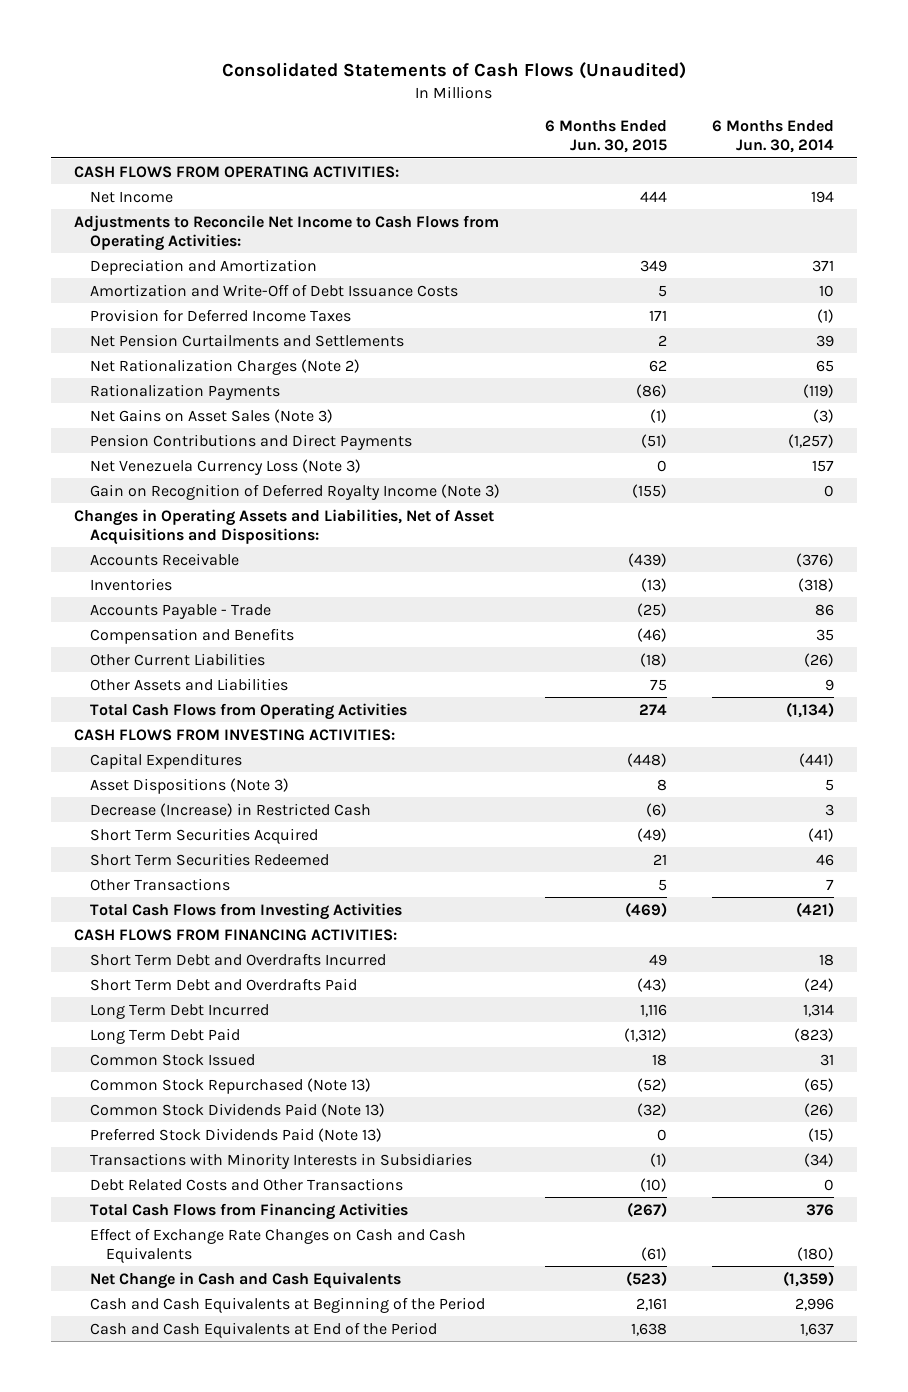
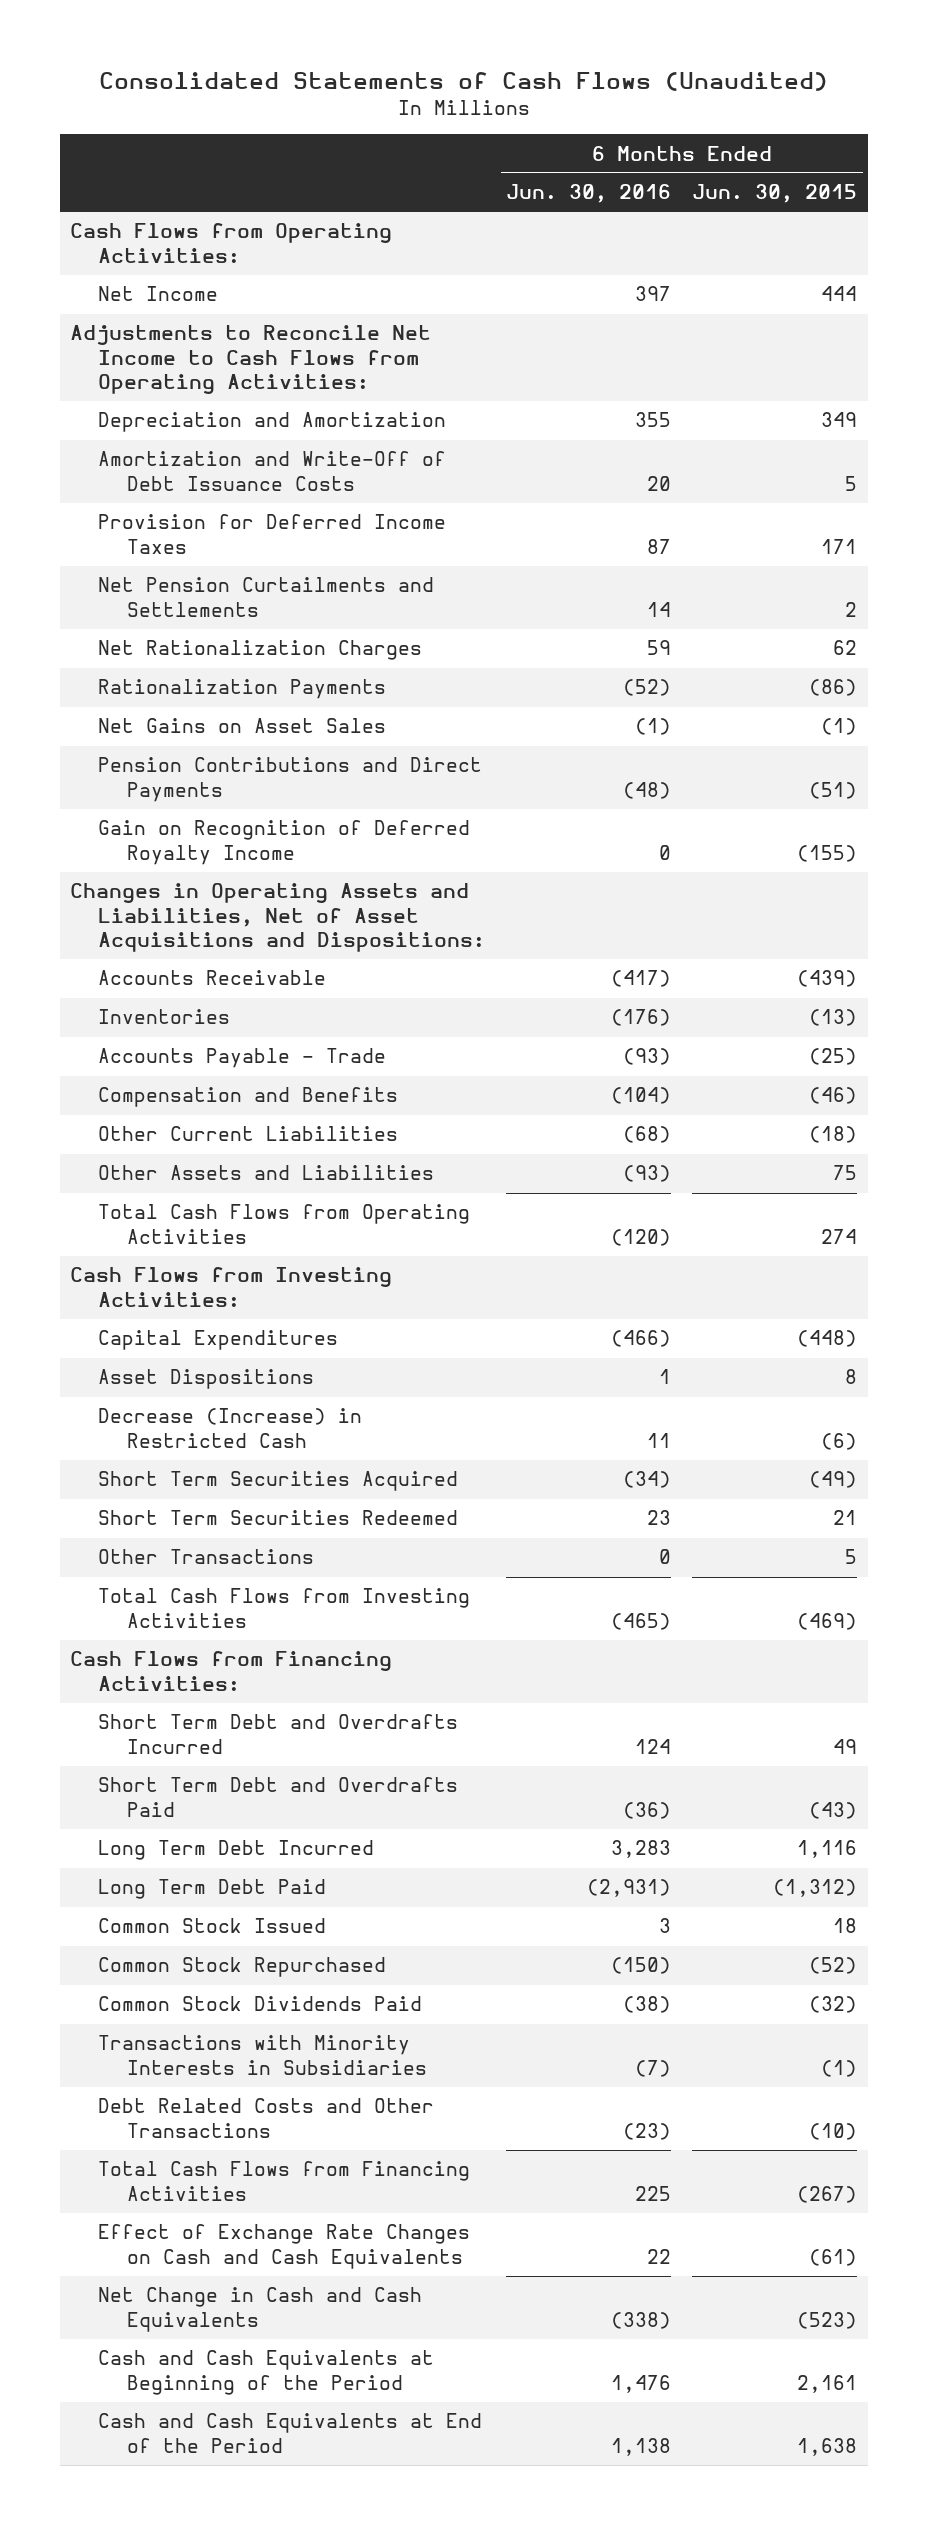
[712,120,835,154] 6 Months Ended Jun. 30, 2014 -> none
none -> [506,184,672,204] Jun. 30, 2016
[73,165,399,178] CASH FLOWS FROM OPERATING ACTIVITIES: -> [70,223,393,263] Cash Flows from Operating Activities:
[89,358,360,375] Net Rationalization Charges (Note 2) -> [98,640,423,661] Net Rationalization Charges
[89,408,333,423] Net Gains on Asset Sales (Note 3) -> [98,718,387,734] Net Gains on Asset Sales
[89,458,361,475] Net Venezuela Currency Loss (Note 3) -> none
[89,483,500,500] Gain on Recognition of Deferred Royalty Income (Note 3) -> [98,820,471,865] Gain on Recognition of Deferred Royalty Income
[73,728,395,741] CASH FLOWS FROM INVESTING ACTIVITIES: -> [70,1267,393,1307] Cash Flows from Investing Activities:
[89,777,289,794] Asset Dispositions (Note 3) -> [98,1369,315,1390] Asset Dispositions
[73,928,397,941] CASH FLOWS FROM FINANCING ACTIVITIES: -> [70,1651,393,1691] Cash Flows from Financing Activities:
[89,1127,382,1142] Preferred Stock Dividends Paid (Note 13) -> none
[89,1077,371,1094] Common Stock Repurchased (Note 13) -> [98,1957,387,1978] Common Stock Repurchased
[89,1102,385,1117] Common Stock Dividends Paid (Note 13) -> [98,1996,423,2012] Common Stock Dividends Paid

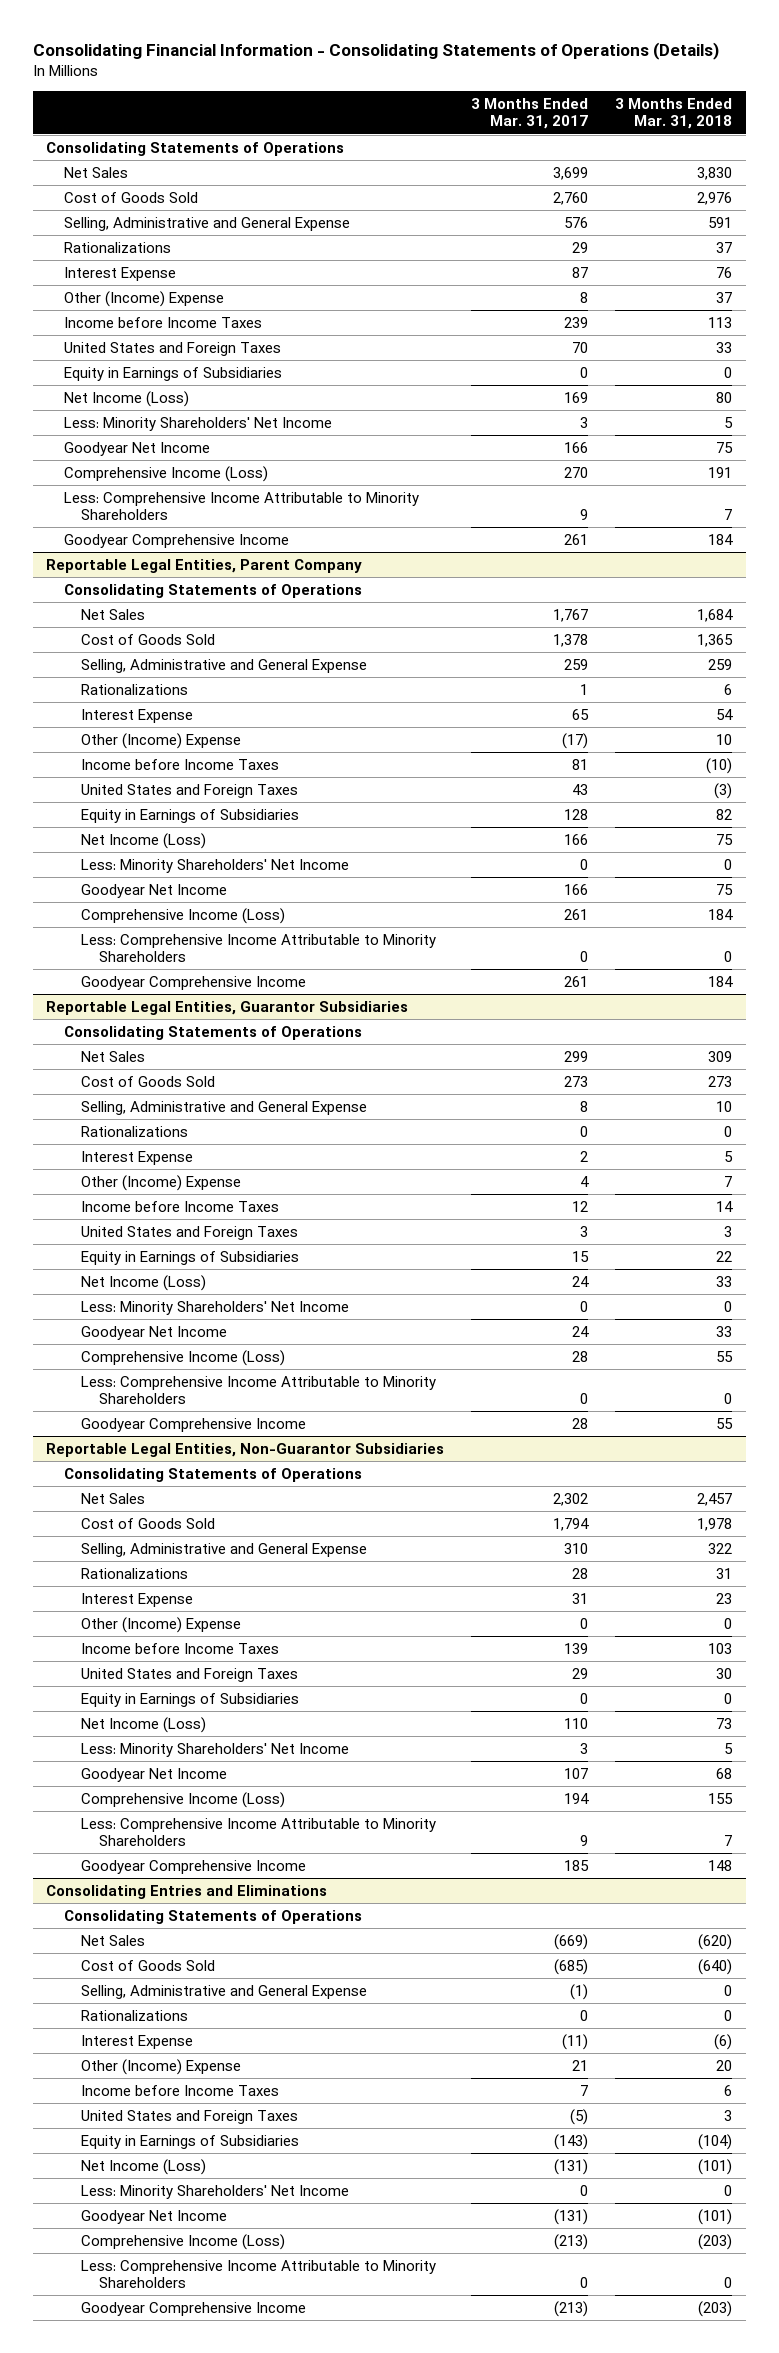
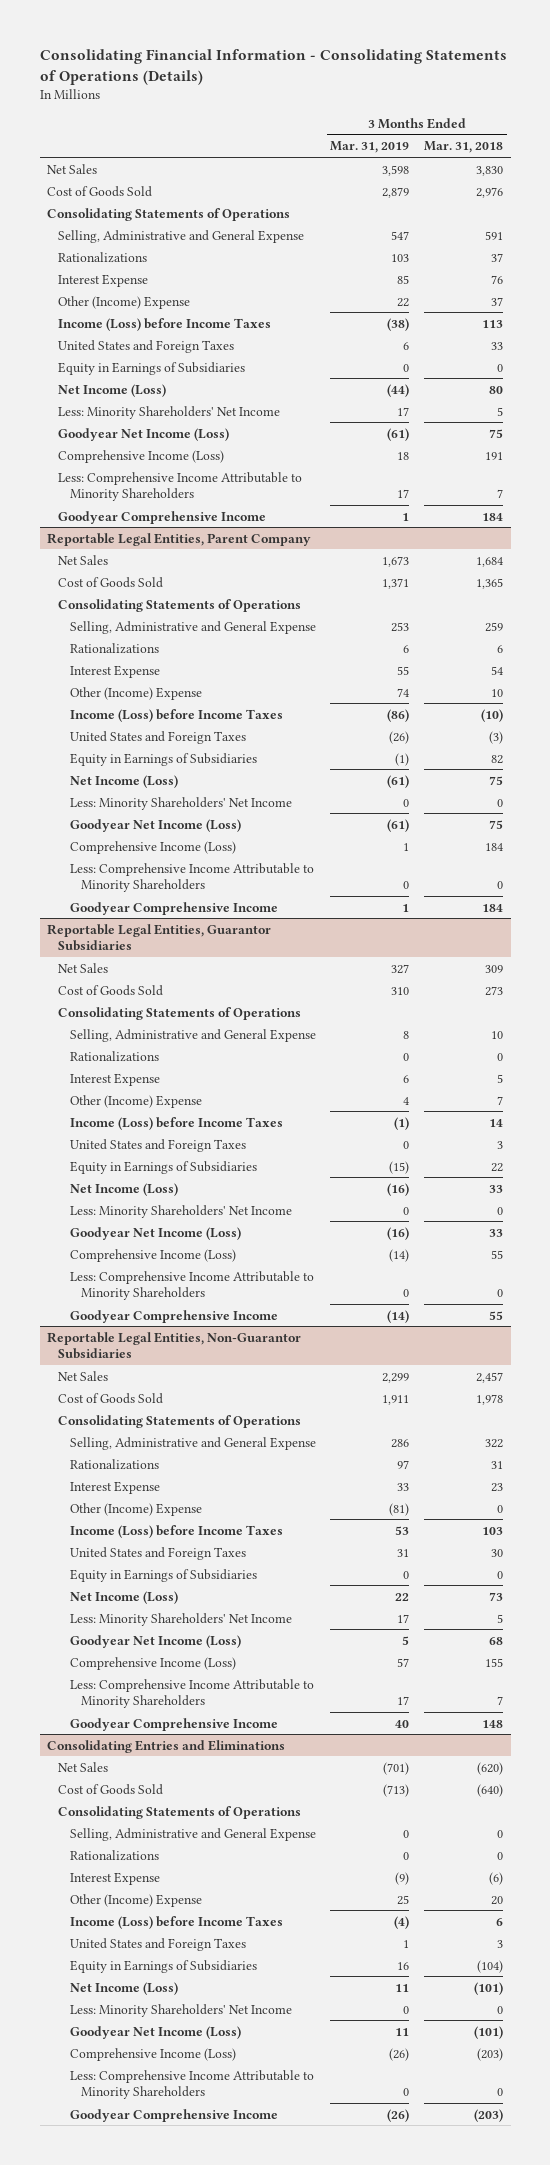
[471,98,589,130] 3 Months Ended Mar. 31, 2017 -> none
none -> [330,141,410,154] Mar. 31, 2019
[46,141,345,156] Consolidating Statements of Operations -> [47,207,291,221] Consolidating Statements of Operations
[63,316,262,328] Income before Income Taxes -> [58,317,272,331] Income (Loss) before Income Taxes
[63,441,210,456] Goodyear Net Income -> [58,427,230,441] Goodyear Net Income (Loss)
[63,583,362,598] Consolidating Statements of Operations -> [58,598,302,612] Consolidating Statements of Operations
[81,758,280,770] Income before Income Taxes -> [69,708,283,722] Income (Loss) before Income Taxes
[81,883,228,898] Goodyear Net Income -> [69,818,241,832] Goodyear Net Income (Loss)
[63,1025,362,1040] Consolidating Statements of Operations -> [58,1006,302,1020] Consolidating Statements of Operations
[81,1200,280,1212] Income before Income Taxes -> [69,1116,283,1130] Income (Loss) before Income Taxes
[81,1325,228,1340] Goodyear Net Income -> [69,1226,241,1240] Goodyear Net Income (Loss)
[63,1467,362,1482] Consolidating Statements of Operations -> [58,1414,302,1428] Consolidating Statements of Operations
[81,1642,280,1654] Income before Income Taxes -> [69,1524,283,1538] Income (Loss) before Income Taxes
[81,1767,228,1782] Goodyear Net Income -> [69,1634,241,1648] Goodyear Net Income (Loss)
[63,1909,362,1924] Consolidating Statements of Operations -> [58,1805,302,1819] Consolidating Statements of Operations
[81,2084,280,2096] Income before Income Taxes -> [69,1915,283,1929] Income (Loss) before Income Taxes
[81,2209,228,2224] Goodyear Net Income -> [69,2025,241,2039] Goodyear Net Income (Loss)

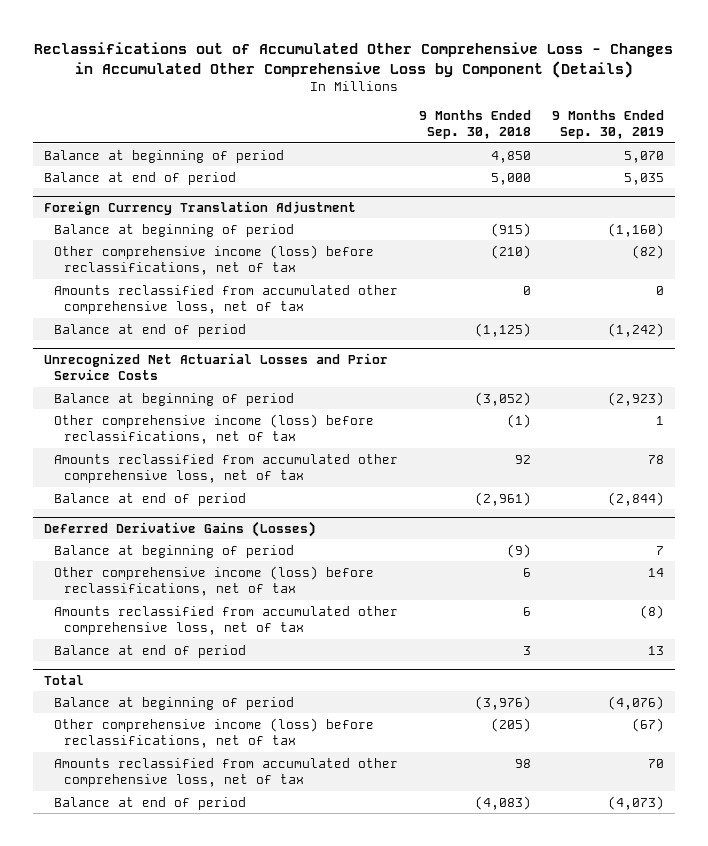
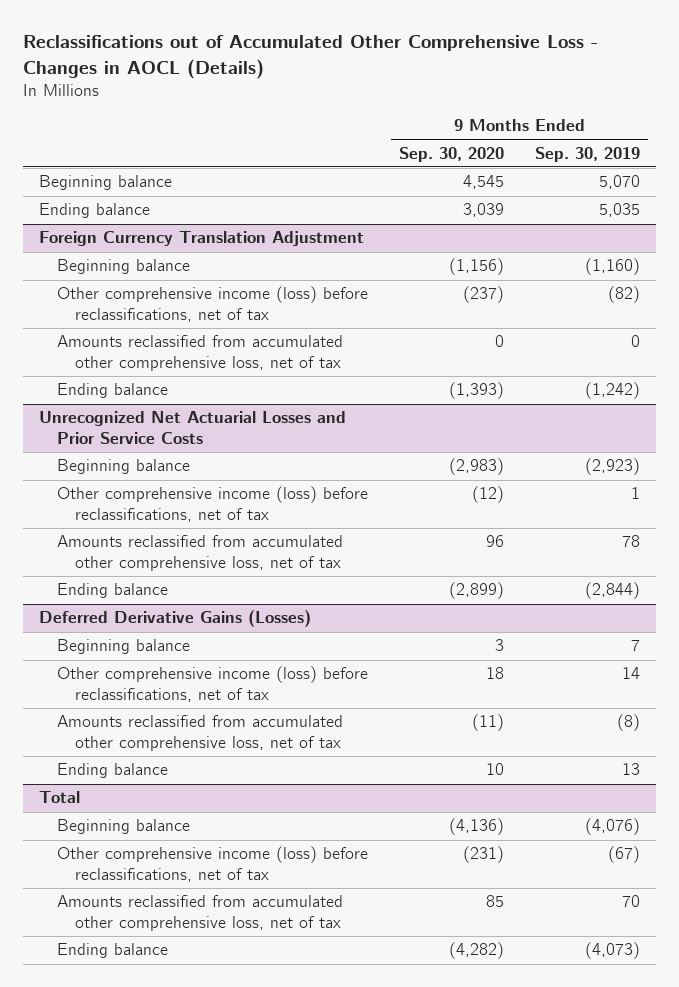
[33,41,673,78] Reclassifications out of Accumulated Other Comprehensive Loss - Changes in Accumulated Other Comprehensive Loss by Component (Details) -> [23,35,599,79] Reclassifications out of Accumulated Other Comprehensive Loss - Changes in AOCL (Details)
[419,109,532,140] 9 Months Ended Sep. 30, 2018 -> none
none -> [399,146,505,162] Sep. 30, 2020
[43,149,284,163] Balance at beginning of period -> [38,175,172,191] Beginning balance
[43,171,236,185] Balance at end of period -> [38,203,150,219] Ending balance
[54,223,295,237] Balance at beginning of period -> [56,259,190,275] Beginning balance
[54,323,247,337] Balance at end of period -> [56,383,168,399] Ending balance
[54,392,295,406] Balance at beginning of period -> [56,459,190,475] Beginning balance
[54,492,247,506] Balance at end of period -> [56,583,168,599] Ending balance
[54,544,295,558] Balance at beginning of period -> [56,639,190,655] Beginning balance
[54,644,247,658] Balance at end of period -> [56,763,168,779] Ending balance
[54,696,295,710] Balance at beginning of period -> [56,819,190,835] Beginning balance
[54,796,247,810] Balance at end of period -> [56,943,168,959] Ending balance

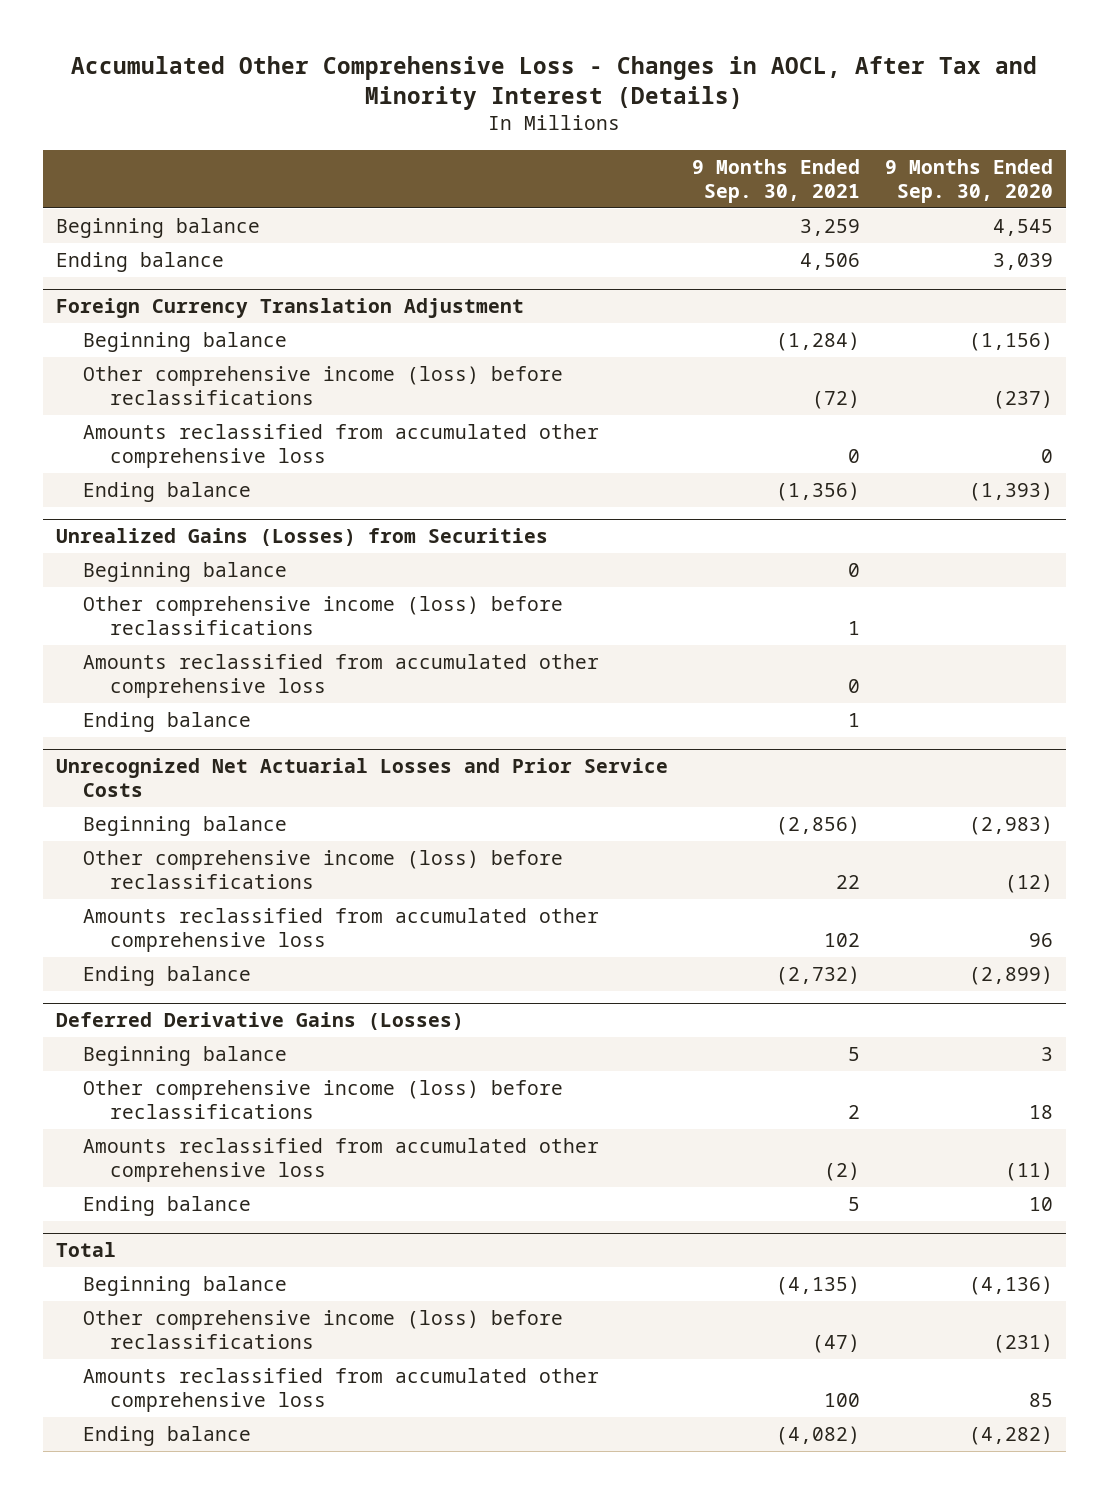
[23,35,599,79] Reclassifications out of Accumulated Other Comprehensive Loss - Changes in AOCL (Details) -> [71,55,1038,110] Accumulated Other Comprehensive Loss - Changes in AOCL, After Tax and Minority Interest (Details)
[535,146,641,162] Sep. 30, 2019 -> none
none -> [692,158,861,203] 9 Months Ended Sep. 30, 2021
[56,286,368,322] Other comprehensive income (loss) before reclassifications, net of tax -> [82,365,563,406] Other comprehensive income (loss) before reclassifications
[56,335,343,371] Amounts reclassified from accumulated other comprehensive loss, net of tax -> [82,423,599,469] Amounts reclassified from accumulated other comprehensive loss
none -> [55,528,548,547] Unrealized Gains (Losses) from Securities
none -> [82,561,287,582] Beginning balance
none -> [82,595,563,636] Other comprehensive income (loss) before reclassifications
none -> [82,653,599,699] Amounts reclassified from accumulated other comprehensive loss
none -> [82,711,251,732] Ending balance
[56,486,368,522] Other comprehensive income (loss) before reclassifications, net of tax -> [82,849,563,890] Other comprehensive income (loss) before reclassifications
[56,535,343,571] Amounts reclassified from accumulated other comprehensive loss, net of tax -> [82,907,599,953] Amounts reclassified from accumulated other comprehensive loss
[56,666,368,702] Other comprehensive income (loss) before reclassifications, net of tax -> [82,1079,563,1120] Other comprehensive income (loss) before reclassifications
[56,715,343,751] Amounts reclassified from accumulated other comprehensive loss, net of tax -> [82,1137,599,1183] Amounts reclassified from accumulated other comprehensive loss
[56,846,368,882] Other comprehensive income (loss) before reclassifications, net of tax -> [82,1309,563,1350] Other comprehensive income (loss) before reclassifications
[56,895,343,931] Amounts reclassified from accumulated other comprehensive loss, net of tax -> [82,1367,599,1413] Amounts reclassified from accumulated other comprehensive loss

